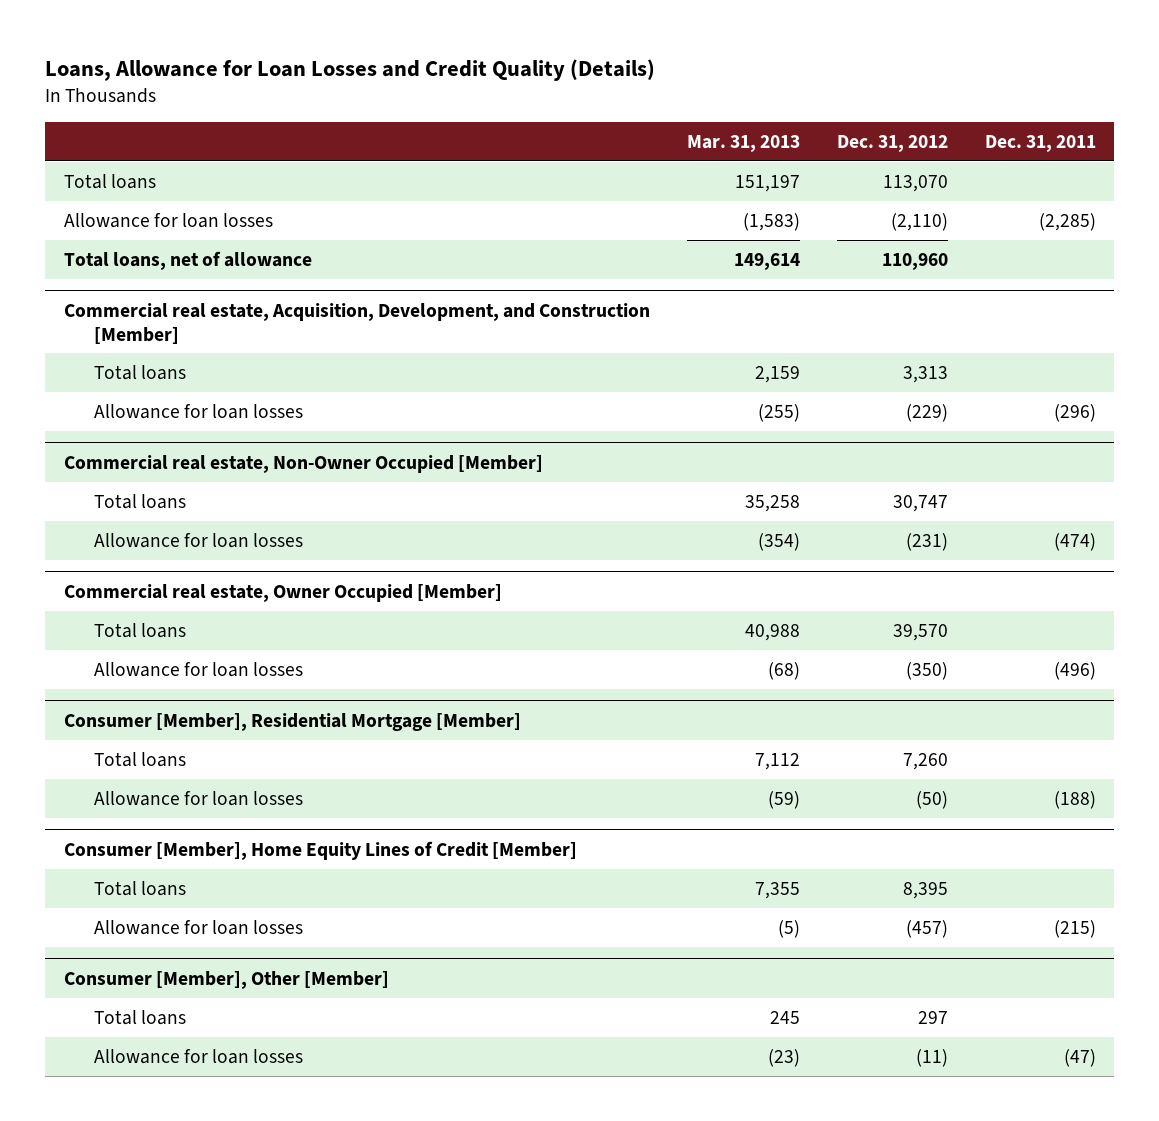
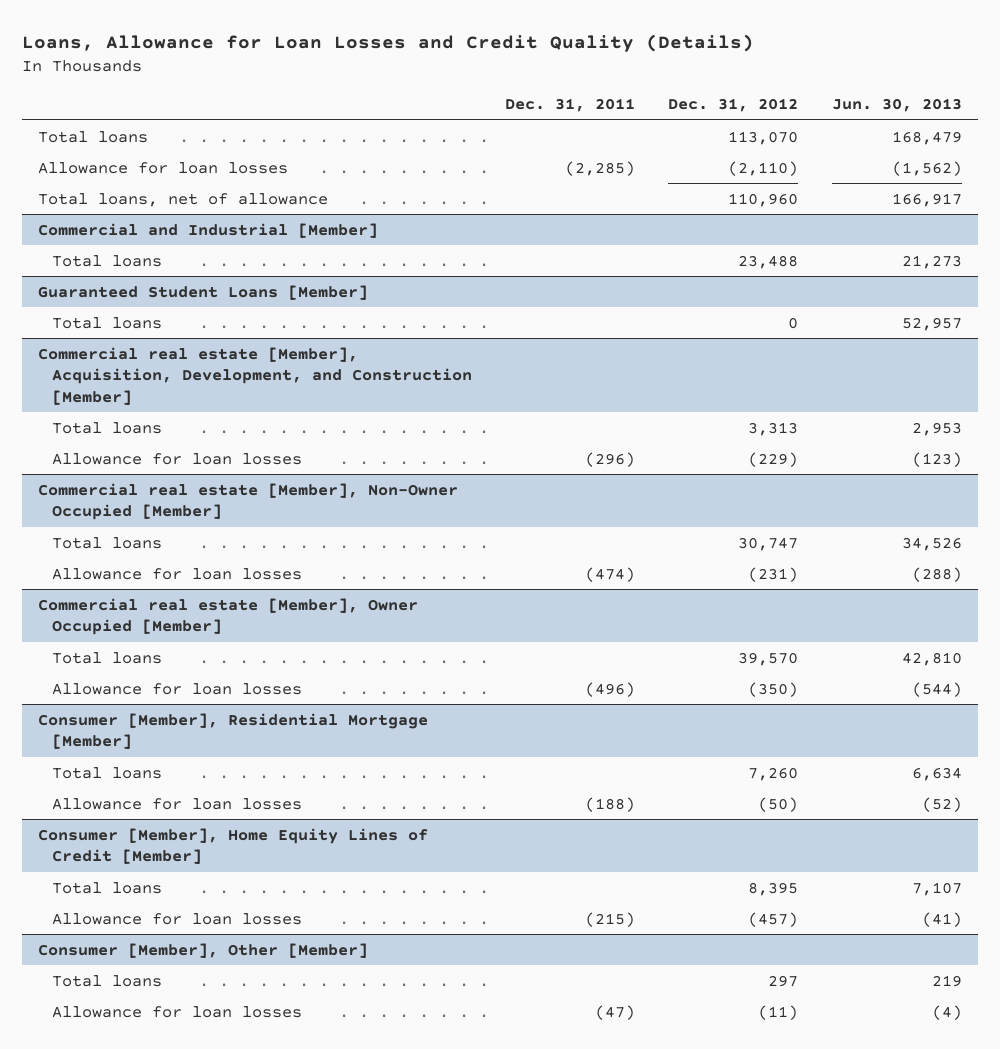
[686,134,800,152] Mar. 31, 2013 -> none
none -> [831,97,962,112] Jun. 30, 2013
none -> [38,222,379,238] Commercial and Industrial [Member]
none -> [51,254,162,267] Total loans
none -> [38,284,369,300] Guaranteed Student Loans [Member]
none -> [51,316,162,329] Total loans
[63,302,650,344] Commercial real estate, Acquisition, Development, and Construction [Member] -> [38,346,472,405] Commercial real estate [Member], Acquisition, Development, and Construction [Member]
[63,454,543,473] Commercial real estate, Non-Owner Occupied [Member] -> [38,482,459,521] Commercial real estate [Member], Non-Owner Occupied [Member]
[63,583,502,602] Commercial real estate, Owner Occupied [Member] -> [38,597,419,636] Commercial real estate [Member], Owner Occupied [Member]

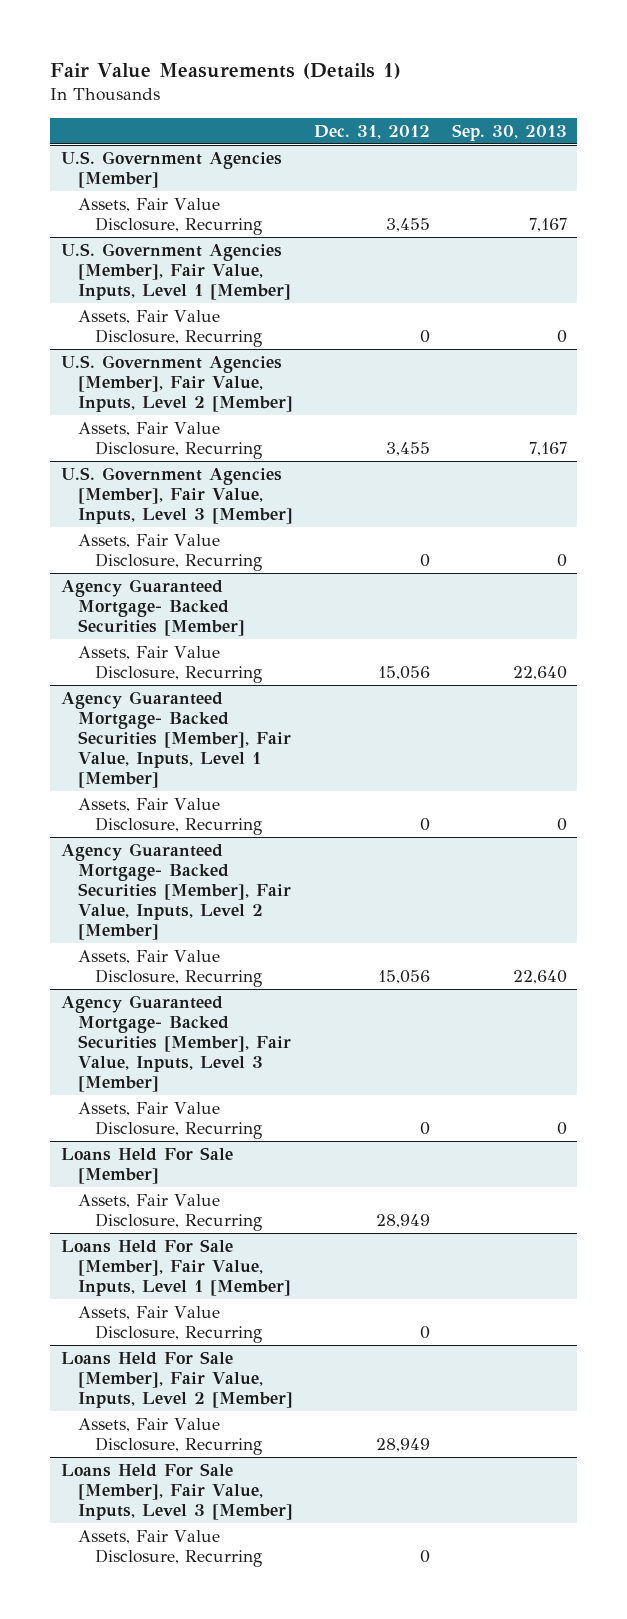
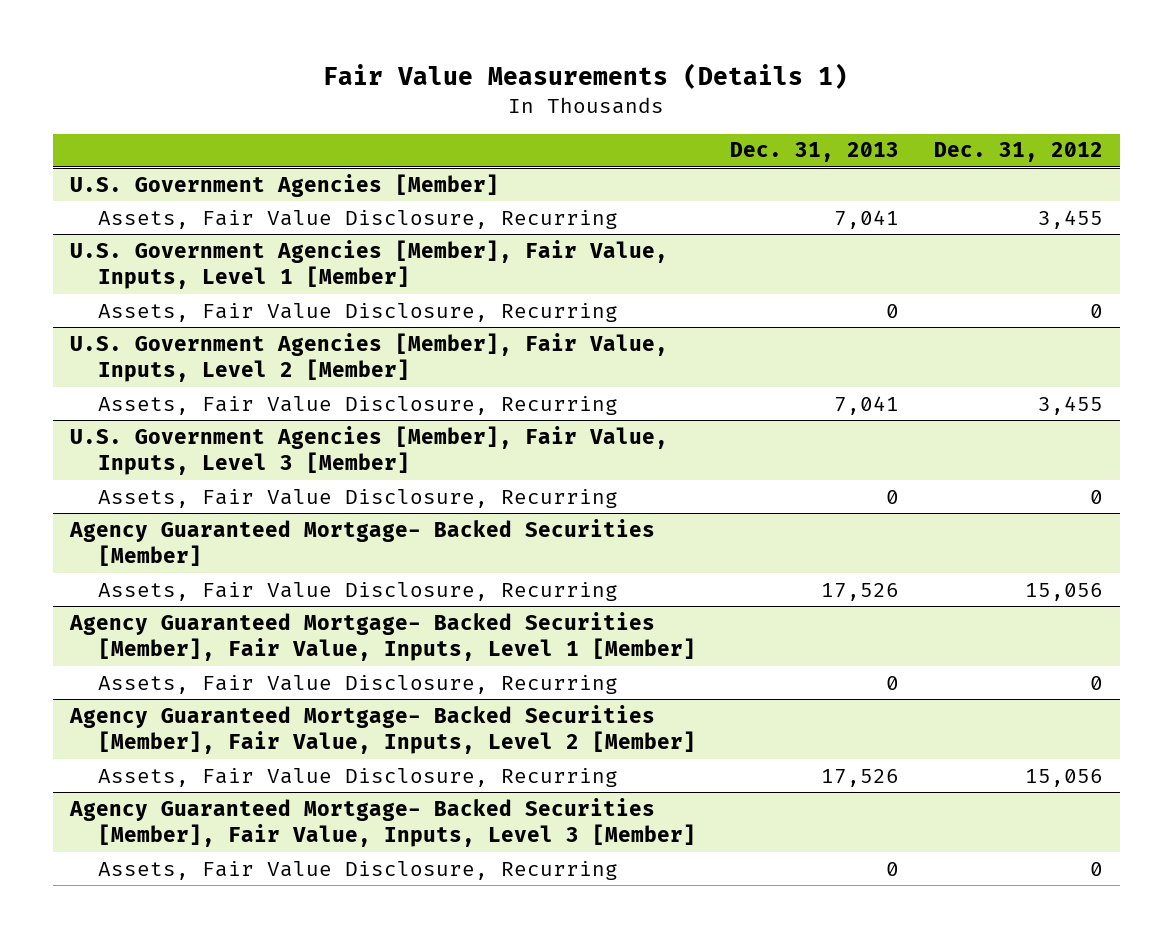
[451,123,567,141] Sep. 30, 2013 -> none
none -> [730,142,900,163] Dec. 31, 2013
[60,1146,233,1185] Loans Held For Sale [Member] -> none
[77,1193,263,1232] Assets, Fair Value Disclosure, Recurring -> none
[60,1238,291,1297] Loans Held For Sale [Member], Fair Value, Inputs, Level 1 [Member] -> none
[77,1305,263,1344] Assets, Fair Value Disclosure, Recurring -> none
[60,1350,293,1409] Loans Held For Sale [Member], Fair Value, Inputs, Level 2 [Member] -> none
[77,1417,263,1456] Assets, Fair Value Disclosure, Recurring -> none
[60,1462,293,1521] Loans Held For Sale [Member], Fair Value, Inputs, Level 3 [Member] -> none
[77,1529,263,1568] Assets, Fair Value Disclosure, Recurring -> none

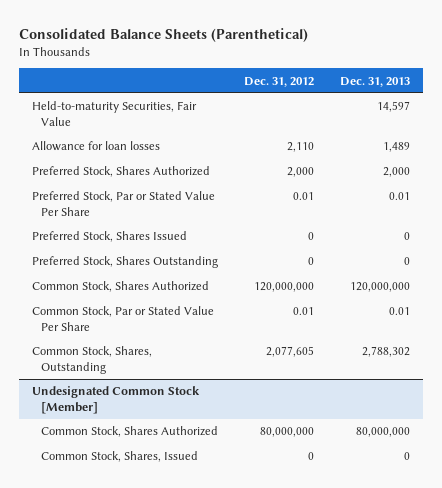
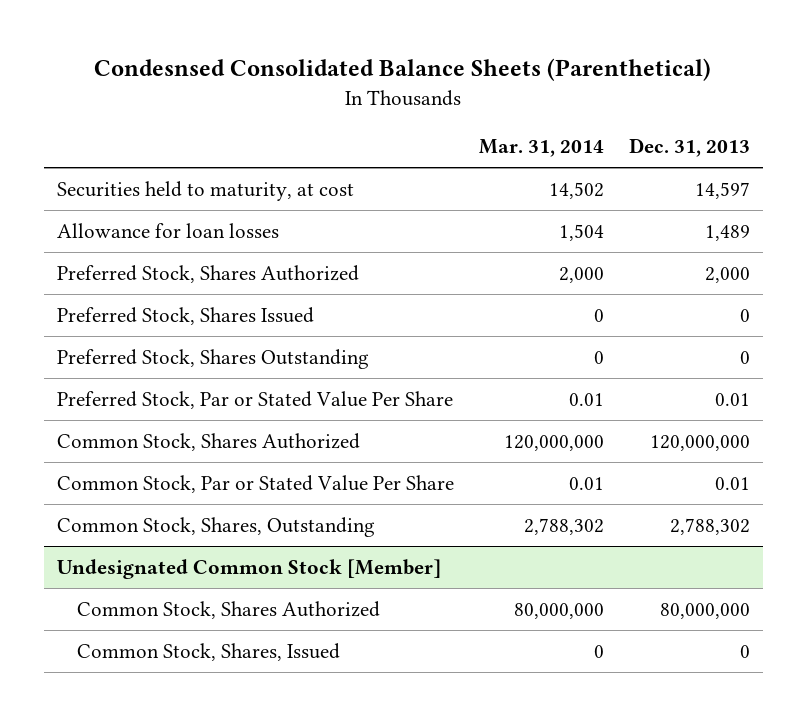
[19,27,309,42] Consolidated Balance Sheets (Parenthetical) -> [94,58,712,82] Condesnsed Consolidated Balance Sheets (Parenthetical)
[244,76,315,87] Dec. 31, 2012 -> none
none -> [478,139,604,158] Mar. 31, 2014
[32,101,198,127] Held-to-maturity Securities, Fair Value -> [56,180,354,201] Securities held to maturity, at cost
[32,191,216,217] Preferred Stock, Par or Stated Value Per Share -> [56,390,453,409] Preferred Stock, Par or Stated Value Per Share

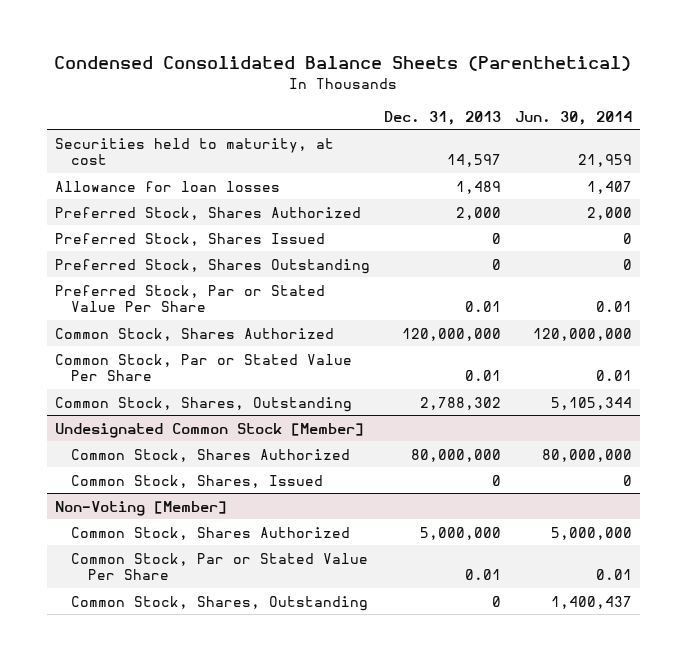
[94,58,712,82] Condesnsed Consolidated Balance Sheets (Parenthetical) -> [54,56,632,72] Condensed Consolidated Balance Sheets (Parenthetical)
[478,139,604,158] Mar. 31, 2014 -> none
none -> [515,110,633,125] Jun. 30, 2014
none -> [54,500,227,516] Non-Voting [Member]
none -> [71,526,351,540] Common Stock, Shares Authorized
none -> [71,552,369,581] Common Stock, Par or Stated Value Per Share
none -> [71,595,369,611] Common Stock, Shares, Outstanding

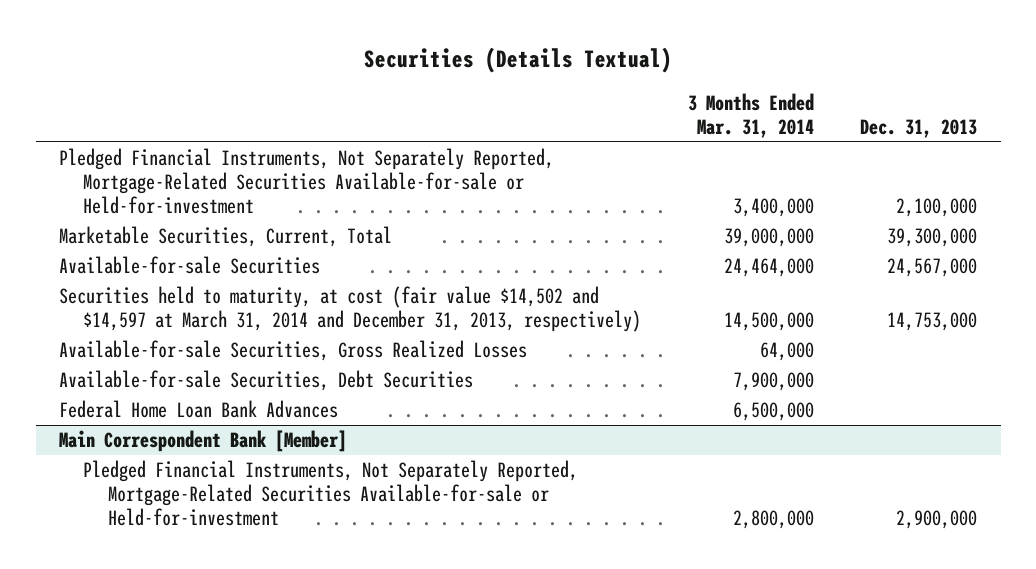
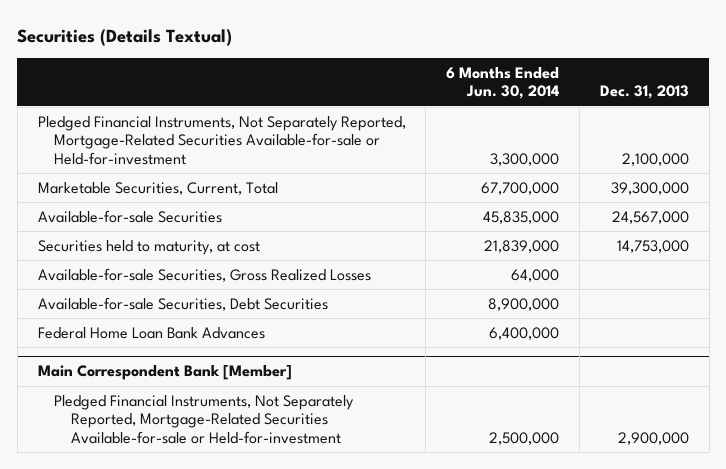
[687,92,814,138] 3 Months Ended Mar. 31, 2014 -> none
none -> [446,66,560,100] 6 Months Ended Jun. 30, 2014
[59,286,642,333] Securities held to maturity, at cost (fair value $14,502 and $14,597 at March 31, 2014 and December 31, 2013, respectively) -> [37,239,260,255] Securities held to maturity, at cost

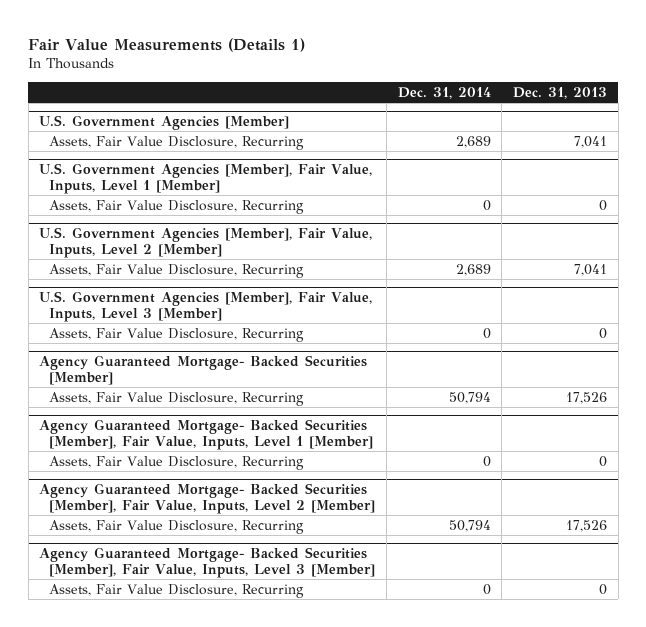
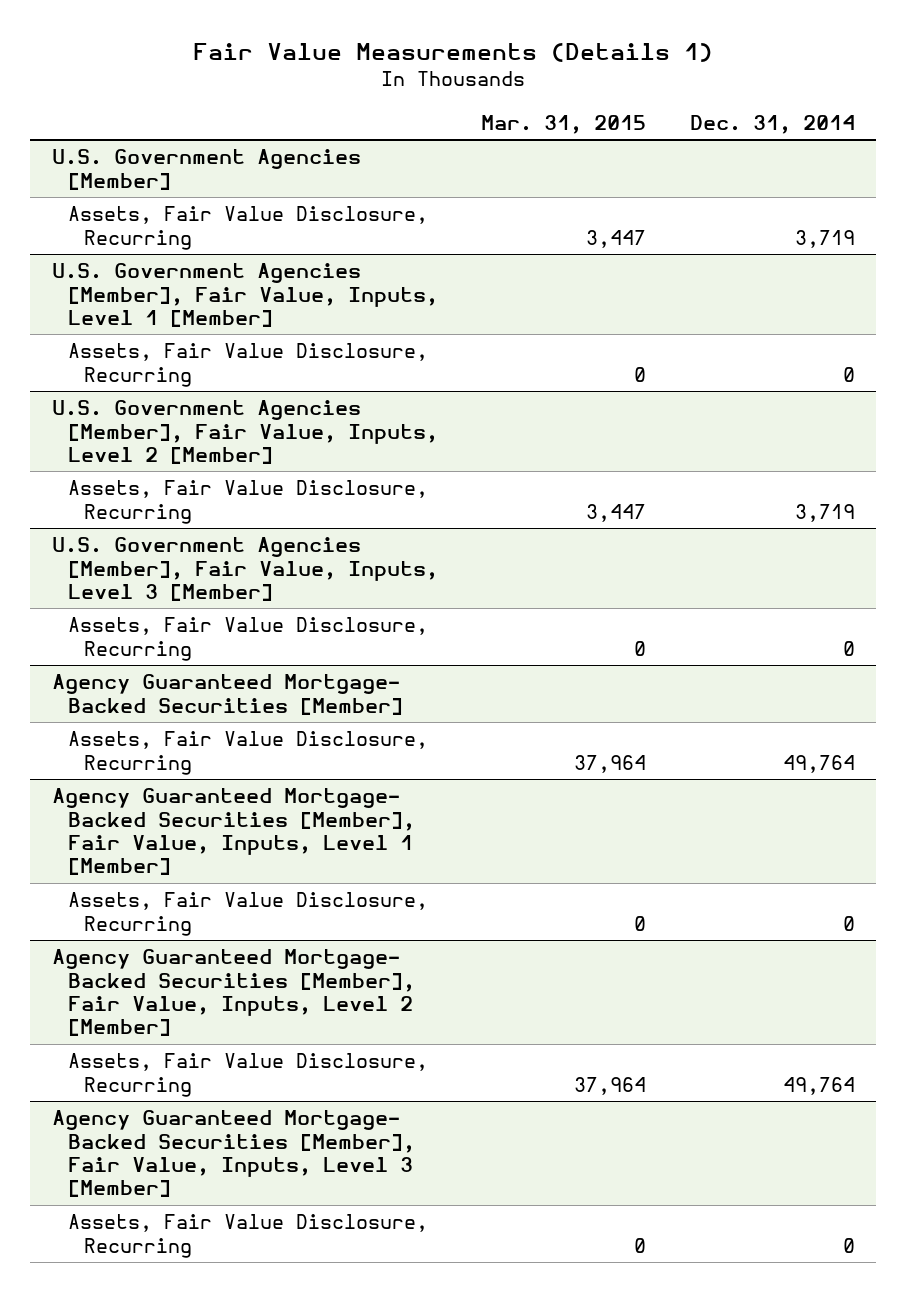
[513,87,608,100] Dec. 31, 2013 -> none
none -> [481,114,647,134] Mar. 31, 2015
[455,135,491,148] 2,689 -> [794,229,855,248] 3,719
[455,263,491,276] 2,689 -> [794,503,855,522] 3,719
[448,391,491,404] 50,794 -> [782,754,855,773] 49,764
[448,519,491,532] 50,794 -> [782,1076,855,1095] 49,764

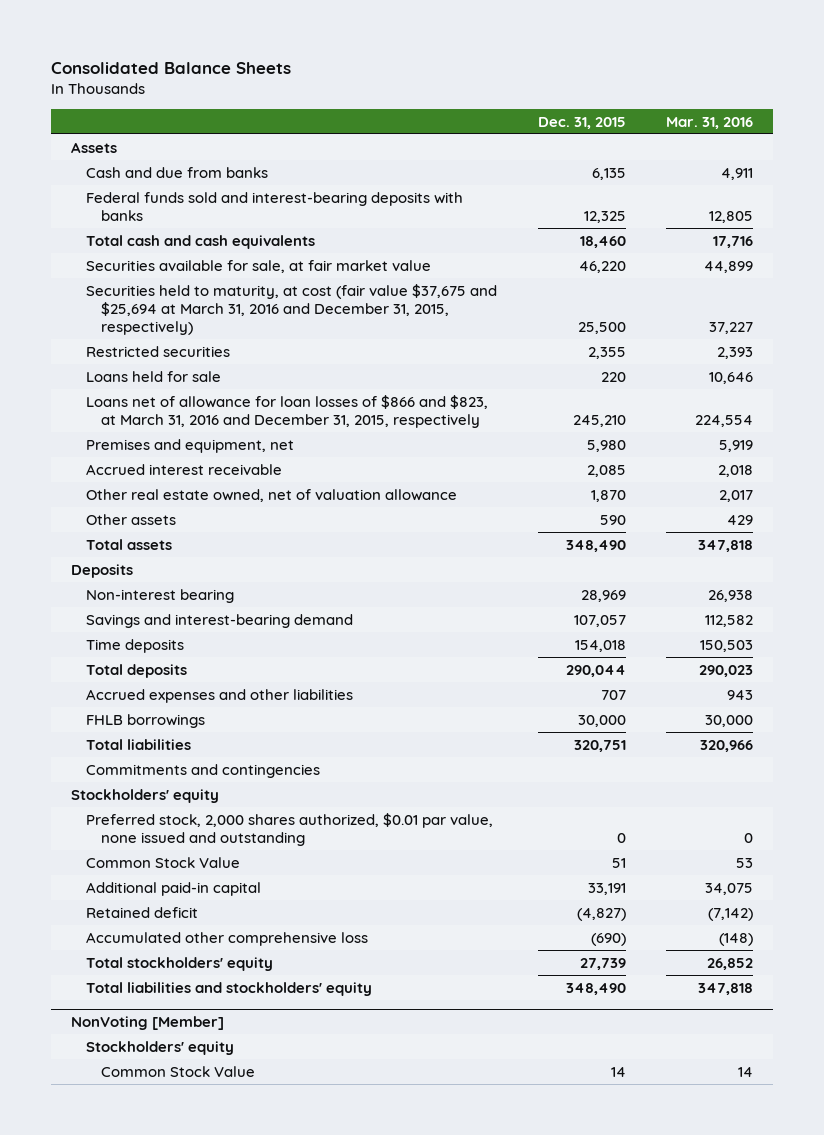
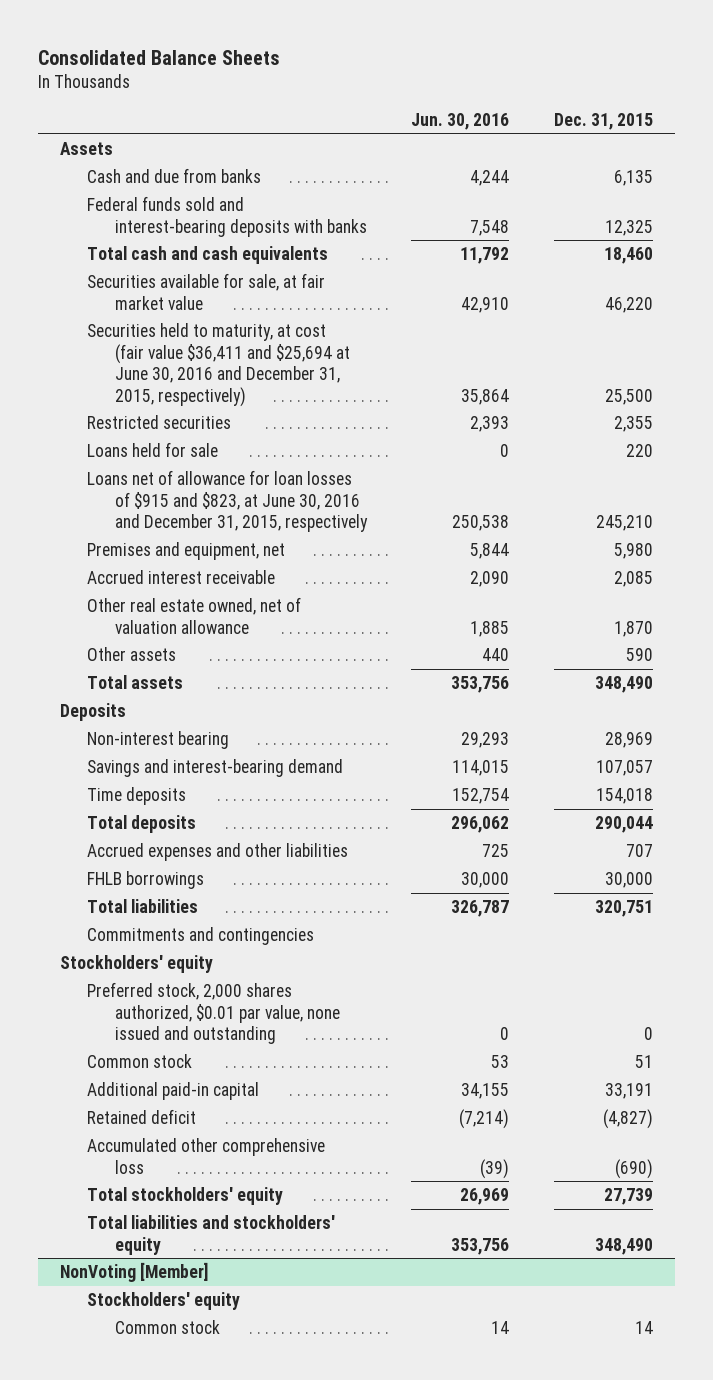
[666,116,754,129] Mar. 31, 2016 -> none
none -> [411,113,510,131] Jun. 30, 2016
[86,283,498,335] Securities held to maturity, at cost (fair value $37,675 and $25,694 at March 31, 2016 and December 31, 2015, respectively) -> [87,323,351,407] Securities held to maturity, at cost (fair value $36,411 and $25,694 at June 30, 2016 and December 31, 2015, respectively)
[86,394,489,428] Loans net of allowance for loan losses of $866 and $823, at March 31, 2016 and December 31, 2015, respectively -> [87,470,369,533] Loans net of allowance for loan losses of $915 and $823, at June 30, 2016 and December 31, 2015, respectively
[86,856,241,868] Common Stock Value -> [87,1054,193,1069] Common stock
[101,1065,256,1077] Common Stock Value -> [115,1320,221,1335] Common stock

